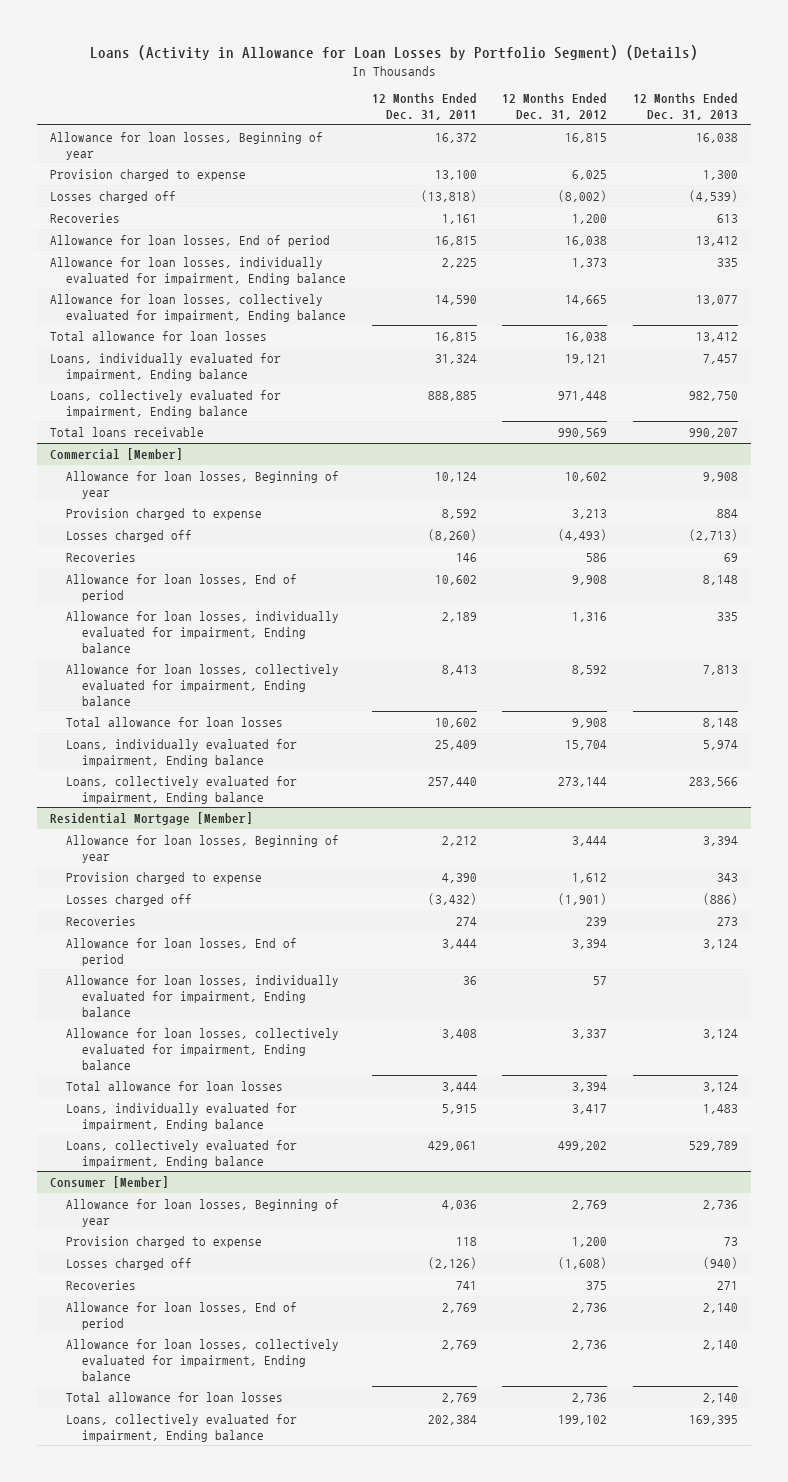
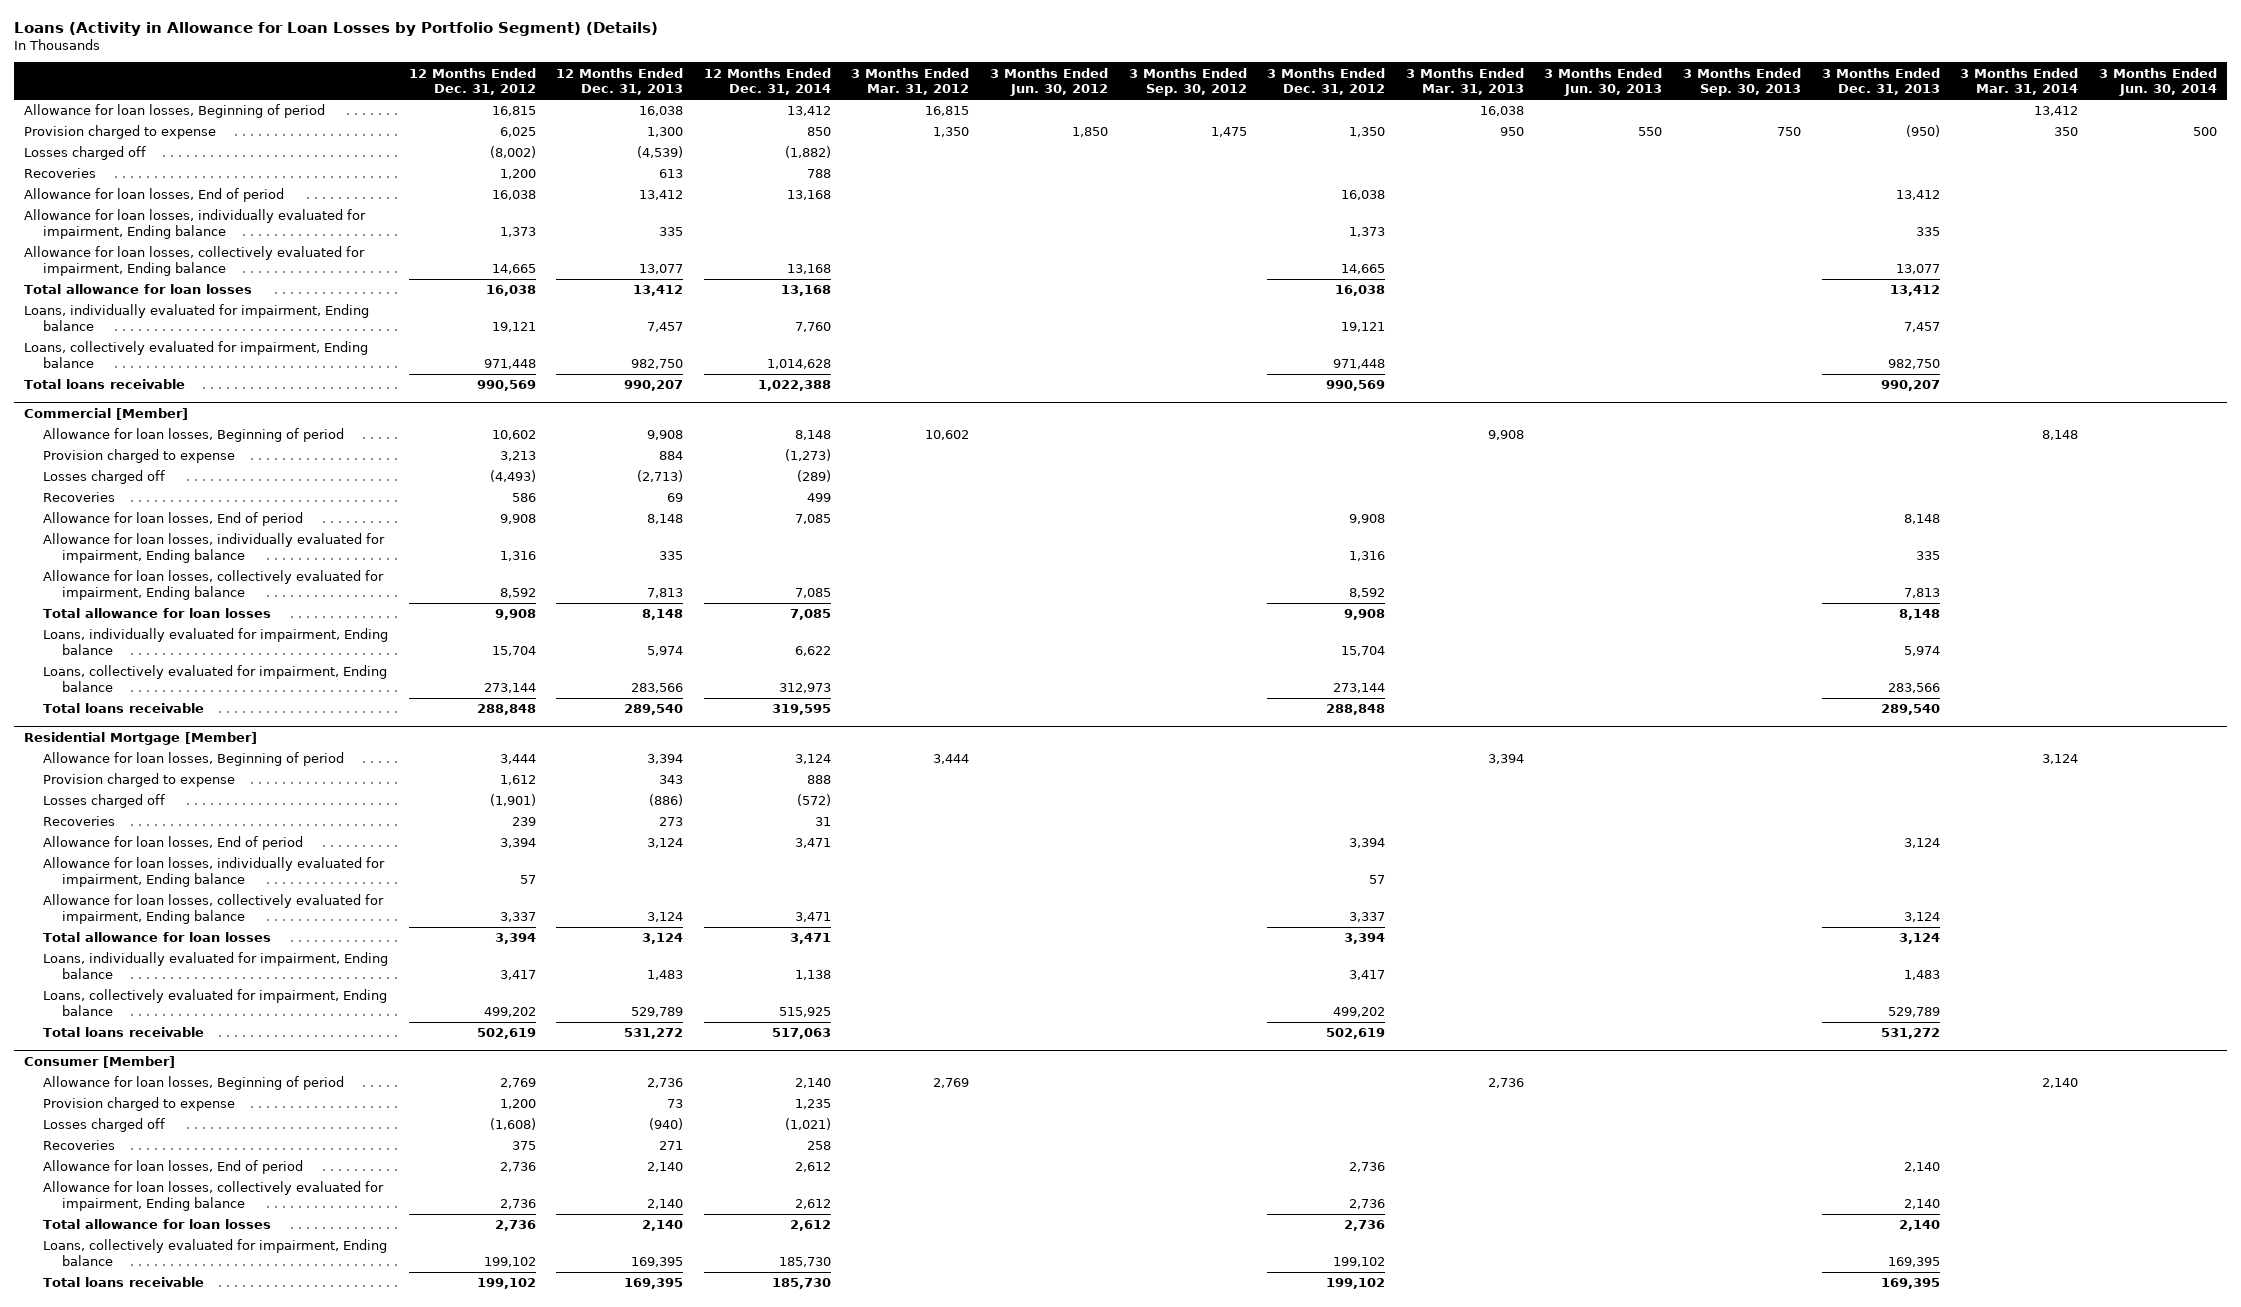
[371,93,477,121] 12 Months Ended Dec. 31, 2011 -> none
none -> [703,67,831,96] 12 Months Ended Dec. 31, 2014
none -> [851,67,970,96] 3 Months Ended Mar. 31, 2012
none -> [990,67,1109,97] 3 Months Ended Jun. 30, 2012
none -> [1128,67,1247,97] 3 Months Ended Sep. 30, 2012
none -> [1267,67,1386,96] 3 Months Ended Dec. 31, 2012
none -> [1405,67,1524,96] 3 Months Ended Mar. 31, 2013
none -> [1544,67,1663,97] 3 Months Ended Jun. 30, 2013
none -> [1683,67,1802,97] 3 Months Ended Sep. 30, 2013
none -> [1821,67,1940,96] 3 Months Ended Dec. 31, 2013
none -> [1960,67,2079,96] 3 Months Ended Mar. 31, 2014
none -> [2098,67,2217,97] 3 Months Ended Jun. 30, 2014
[49,131,323,160] Allowance for loan losses, Beginning of year -> [24,104,326,119] Allowance for loan losses, Beginning of period
[65,470,339,499] Allowance for loan losses, Beginning of year -> [42,428,344,443] Allowance for loan losses, Beginning of period
none -> [42,703,204,714] Total loans receivable
[65,834,339,863] Allowance for loan losses, Beginning of year -> [42,752,344,767] Allowance for loan losses, Beginning of period
none -> [42,1027,204,1038] Total loans receivable
[65,1198,339,1227] Allowance for loan losses, Beginning of year -> [42,1076,344,1091] Allowance for loan losses, Beginning of period
none -> [42,1277,204,1288] Total loans receivable

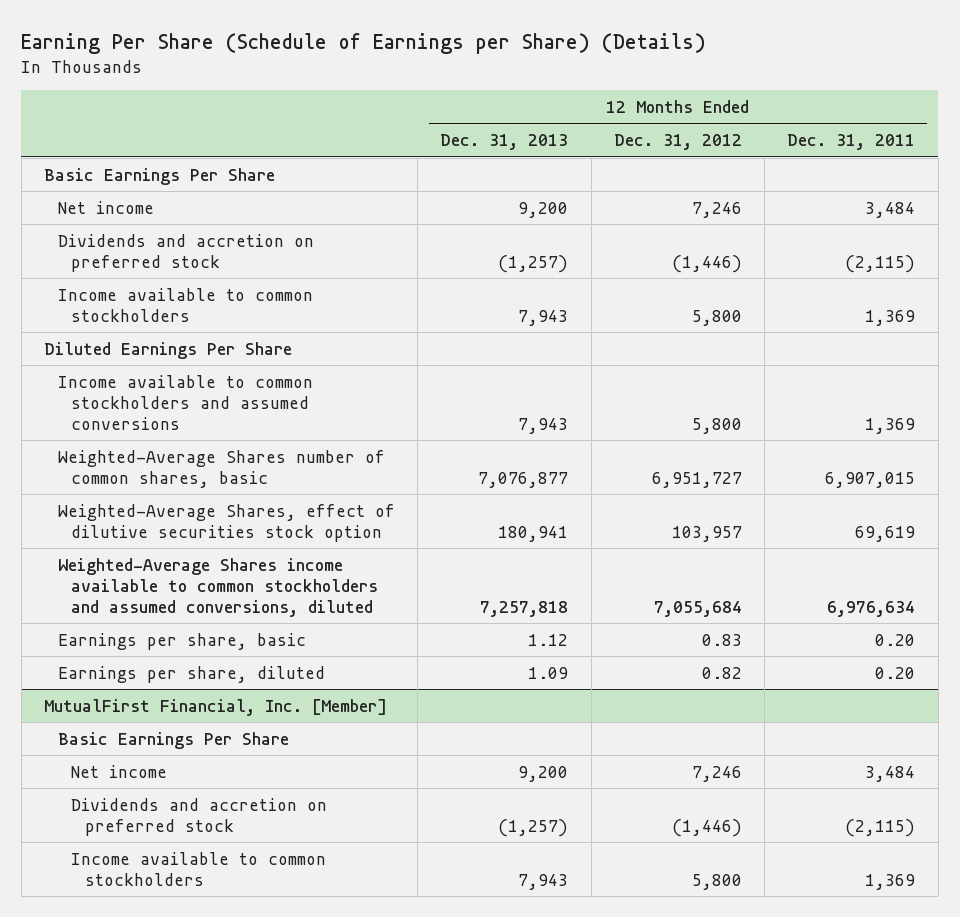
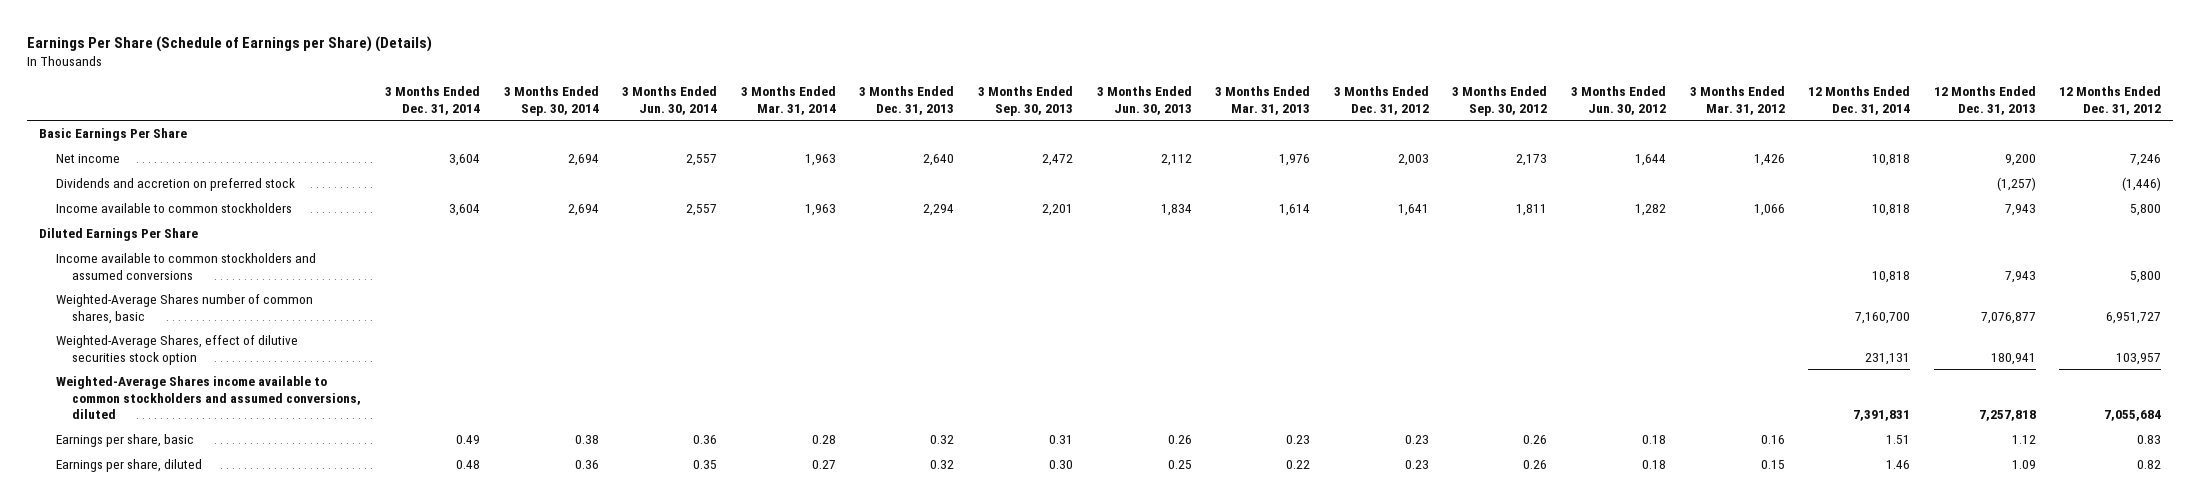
[21,32,707,54] Earning Per Share (Schedule of Earnings per Share) (Details) -> [27,35,433,52] Earnings Per Share (Schedule of Earnings per Share) (Details)
[787,134,916,151] Dec. 31, 2011 -> none
none -> [384,85,480,115] 3 Months Ended Dec. 31, 2014
none -> [503,85,599,116] 3 Months Ended Sep. 30, 2014
none -> [622,85,718,115] 3 Months Ended Jun. 30, 2014
none -> [740,85,836,115] 3 Months Ended Mar. 31, 2014
none -> [859,85,955,115] 3 Months Ended Dec. 31, 2013
none -> [977,85,1073,116] 3 Months Ended Sep. 30, 2013
none -> [1096,85,1192,115] 3 Months Ended Jun. 30, 2013
none -> [1215,85,1311,115] 3 Months Ended Mar. 31, 2013
none -> [1333,85,1429,115] 3 Months Ended Dec. 31, 2012
none -> [1452,85,1548,116] 3 Months Ended Sep. 30, 2012
none -> [1570,85,1666,115] 3 Months Ended Jun. 30, 2012
none -> [1689,85,1785,115] 3 Months Ended Mar. 31, 2012
none -> [1808,85,1911,115] 12 Months Ended Dec. 31, 2014
[44,698,388,716] MutualFirst Financial, Inc. [Member] -> none
[57,731,289,749] Basic Earnings Per Share -> none
[71,764,168,778] Net income -> none
[71,797,328,836] Dividends and accretion on preferred stock -> none
[71,851,327,886] Income available to common stockholders -> none

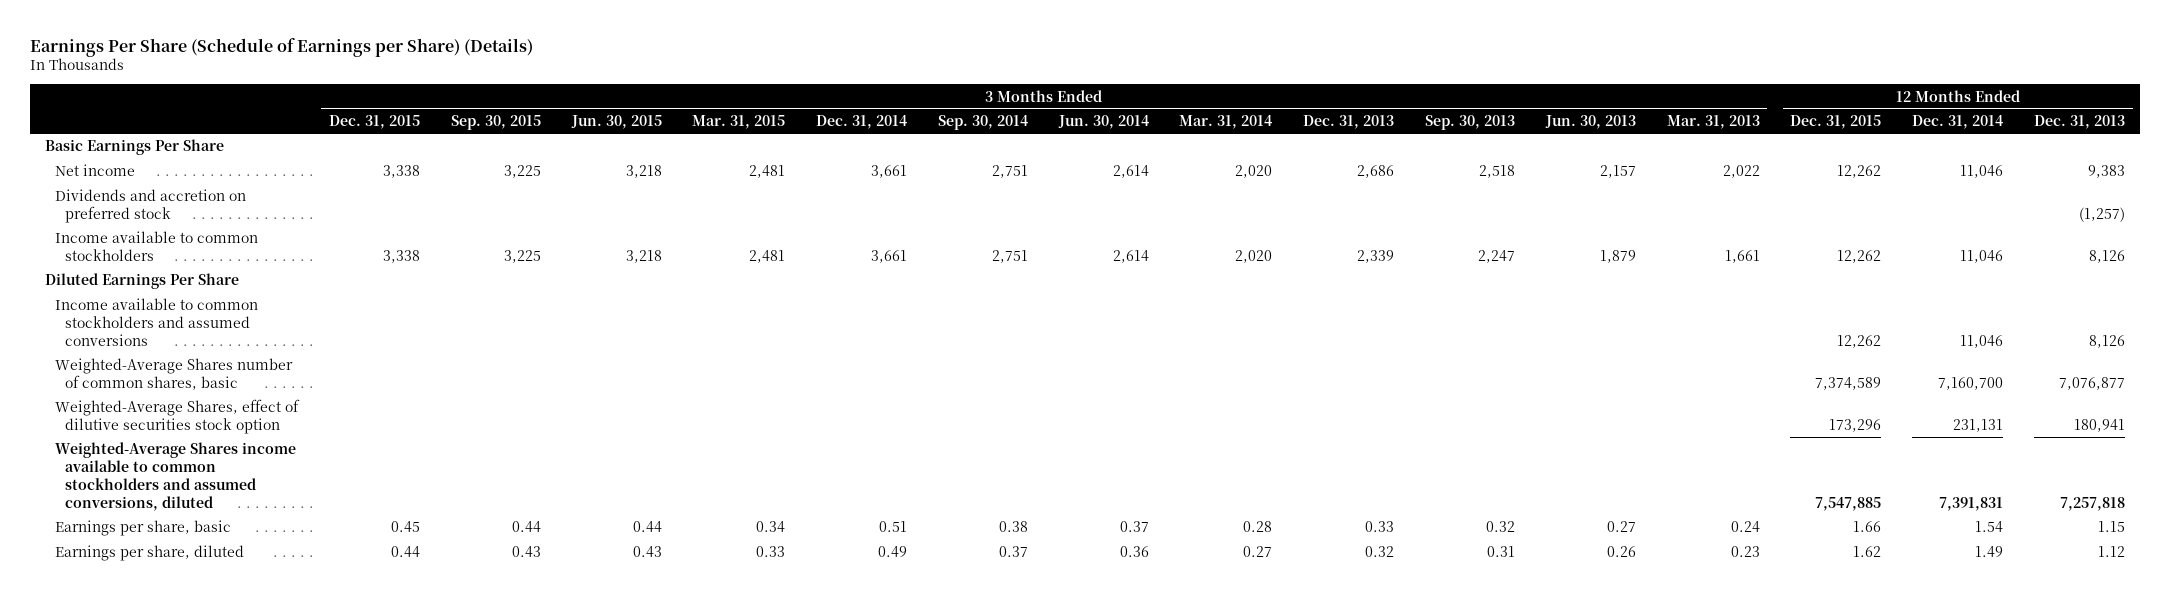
[1333,85,1429,115] 3 Months Ended Dec. 31, 2012 -> none
[1452,85,1548,116] 3 Months Ended Sep. 30, 2012 -> none
[1570,85,1666,115] 3 Months Ended Jun. 30, 2012 -> none
[1689,85,1785,115] 3 Months Ended Mar. 31, 2012 -> none
[2059,85,2162,115] 12 Months Ended Dec. 31, 2012 -> none
none -> [328,115,420,130] Dec. 31, 2015
none -> [450,115,541,131] Sep. 30, 2015
none -> [570,115,662,130] Jun. 30, 2015
none -> [692,115,786,130] Mar. 31, 2015
none -> [1790,115,1882,130] Dec. 31, 2015
[448,154,480,167] 3,604 -> [871,165,908,179] 3,661
[567,154,599,167] 2,694 -> [991,165,1028,179] 2,751
[686,154,718,167] 2,557 -> [1112,165,1149,179] 2,614
[804,154,836,167] 1,963 -> [1235,165,1273,179] 2,020
[923,154,955,167] 2,640 -> [1357,165,1395,179] 2,686
[1041,154,1073,167] 2,472 -> [1478,165,1515,179] 2,518
[1160,154,1192,167] 2,112 -> [1599,165,1636,179] 2,157
[1279,154,1311,167] 1,976 -> [1722,165,1760,179] 2,022
[1872,154,1911,167] 10,818 -> [1960,165,2004,179] 11,046
[2004,154,2036,167] 9,200 -> [2087,165,2125,179] 9,383
[448,204,480,217] 3,604 -> [871,250,908,264] 3,661
[567,204,599,217] 2,694 -> [991,250,1028,264] 2,751
[686,204,718,217] 2,557 -> [1112,250,1149,264] 2,614
[804,204,836,217] 1,963 -> [1235,250,1273,264] 2,020
[923,204,955,217] 2,294 -> [1357,250,1395,264] 2,339
[1041,204,1073,217] 2,201 -> [1477,250,1515,264] 2,247
[1160,204,1192,217] 1,834 -> [1599,250,1636,264] 1,879
[1279,204,1311,217] 1,614 -> [1724,250,1760,264] 1,661
[1872,204,1911,217] 10,818 -> [1960,250,2004,264] 11,046
[2004,204,2036,217] 7,943 -> [2088,250,2125,264] 8,126
[1872,270,1911,283] 10,818 -> [1960,334,2004,348] 11,046
[2004,270,2036,283] 7,943 -> [2088,334,2125,348] 8,126
[455,435,480,445] 0.49 -> [879,521,908,533] 0.51
[693,435,718,445] 0.36 -> [1119,521,1149,533] 0.37
[930,435,955,445] 0.32 -> [1365,521,1395,533] 0.33
[1048,435,1073,445] 0.31 -> [1485,521,1515,533] 0.32
[1167,435,1192,445] 0.26 -> [1606,521,1636,533] 0.27
[1286,435,1311,445] 0.23 -> [1730,521,1760,533] 0.24
[1886,435,1911,445] 1.51 -> [1975,521,2004,533] 1.54
[2011,435,2036,445] 1.12 -> [2097,521,2125,533] 1.15
[455,460,480,470] 0.48 -> [878,546,908,558] 0.49
[574,460,599,470] 0.36 -> [998,546,1028,558] 0.37
[693,460,718,470] 0.35 -> [1119,546,1149,558] 0.36
[1048,460,1073,470] 0.30 -> [1486,546,1515,558] 0.31
[1167,460,1192,470] 0.25 -> [1606,546,1636,558] 0.26
[1286,460,1311,470] 0.22 -> [1730,546,1760,558] 0.23
[1886,460,1911,470] 1.46 -> [1975,546,2004,558] 1.49
[2011,460,2036,470] 1.09 -> [2097,546,2125,558] 1.12

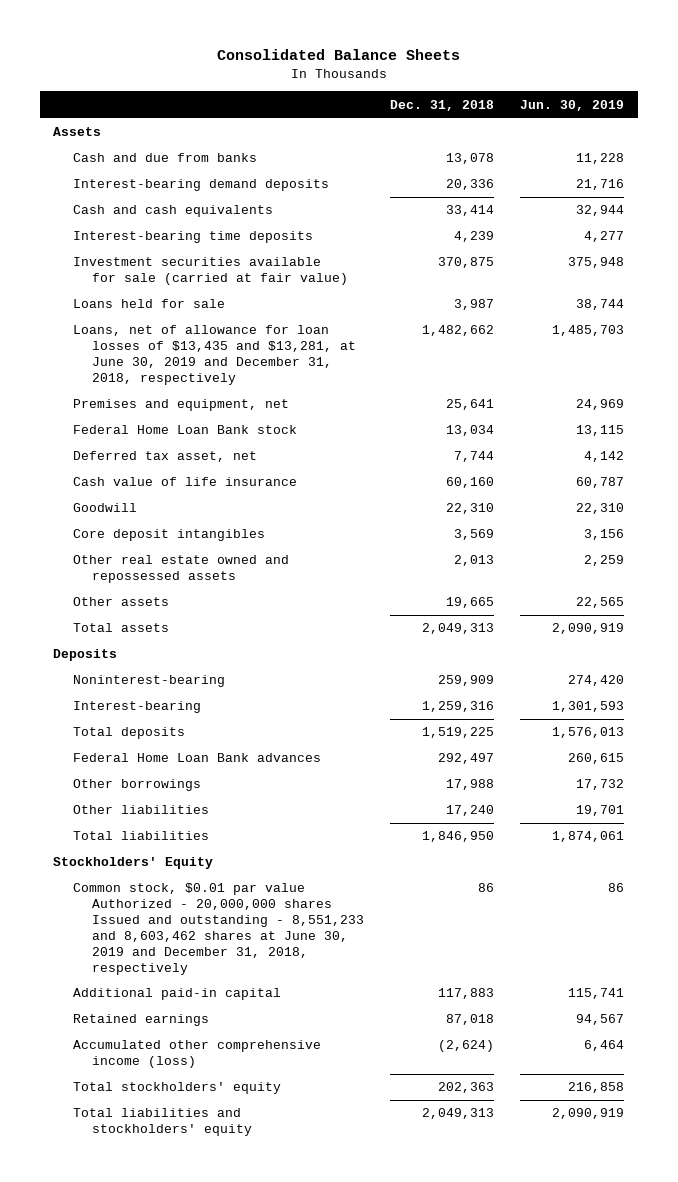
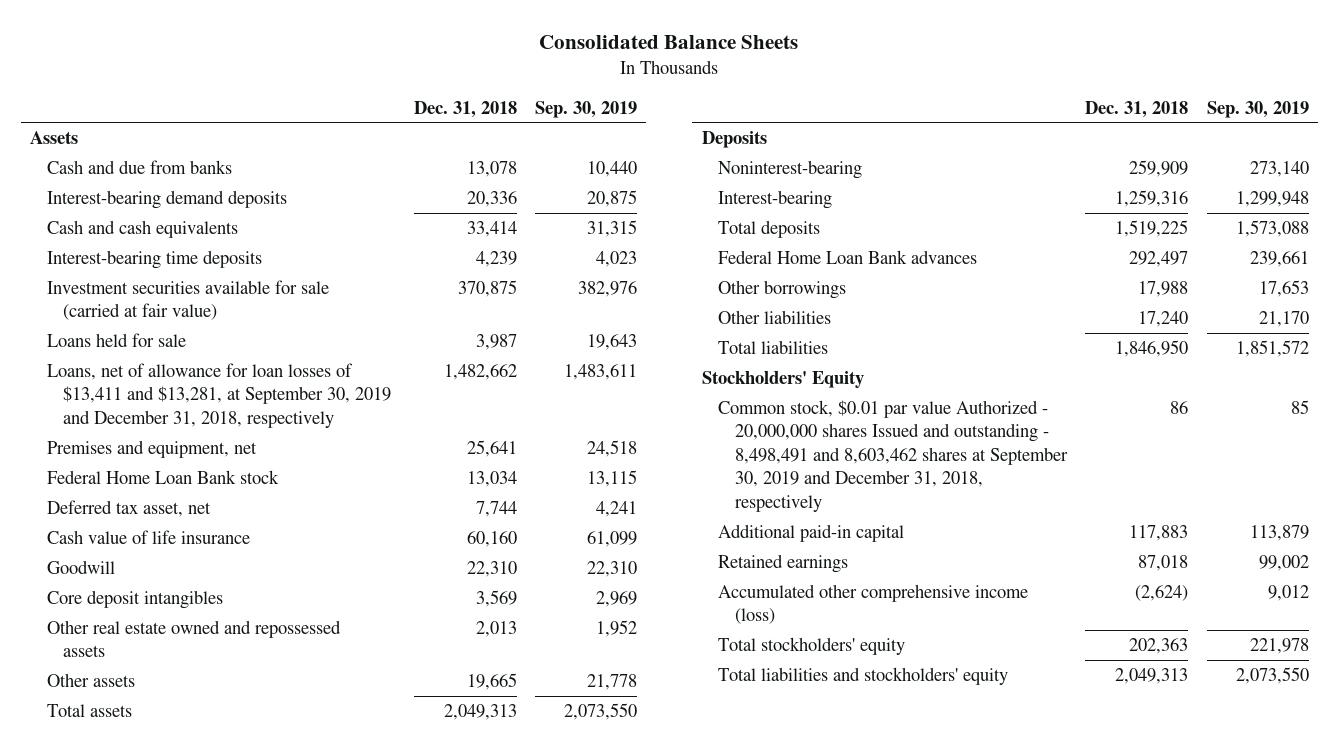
[520,99,625,111] Jun. 30, 2019 -> none
none -> [535,100,638,118] Sep. 30, 2019
[72,325,357,386] Loans, net of allowance for loan losses of $13,435 and $13,281, at June 30, 2019 and December 31, 2018, respectively -> [46,362,392,428] Loans, net of allowance for loan losses of $13,411 and $13,281, at September 30, 2019 and December 31, 2018, respectively
[72,883,365,975] Common stock, $0.01 par value Authorized - 20,000,000 shares Issued and outstanding - 8,551,233 and 8,603,462 shares at June 30, 2019 and December 31, 2018, respectively -> [718,399,1068,512] Common stock, $0.01 par value Authorized - 20,000,000 shares Issued and outstanding - 8,498,491 and 8,603,462 shares at September 30, 2019 and December 31, 2018, respectively

